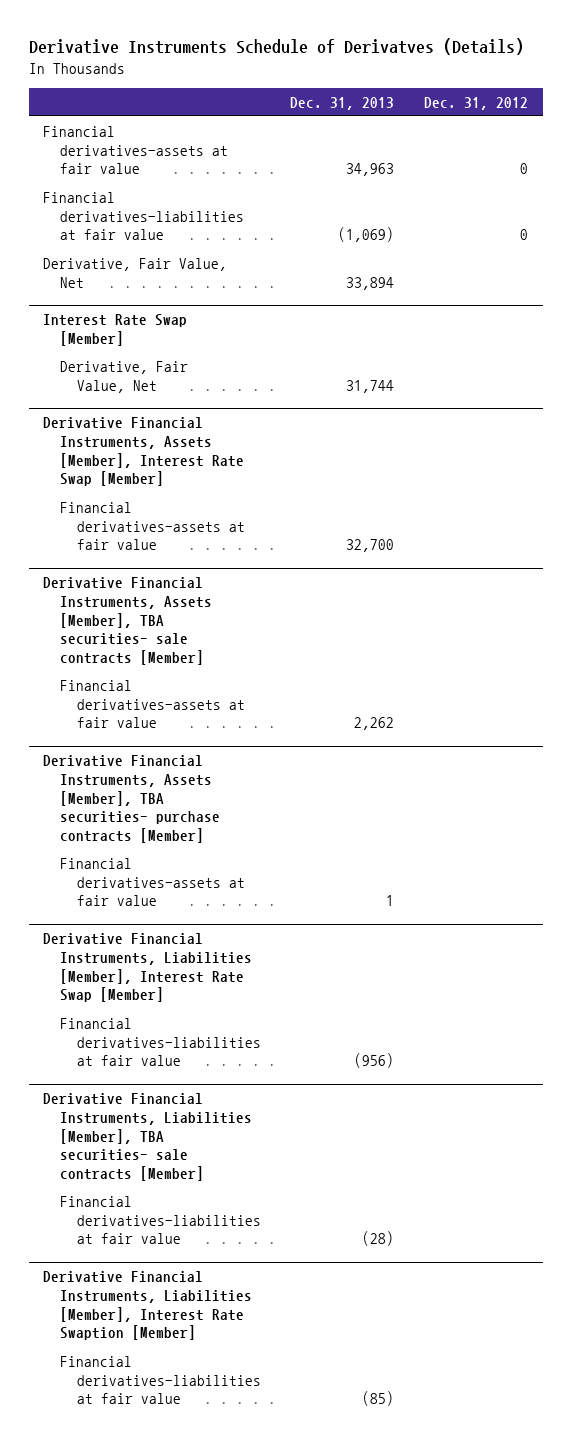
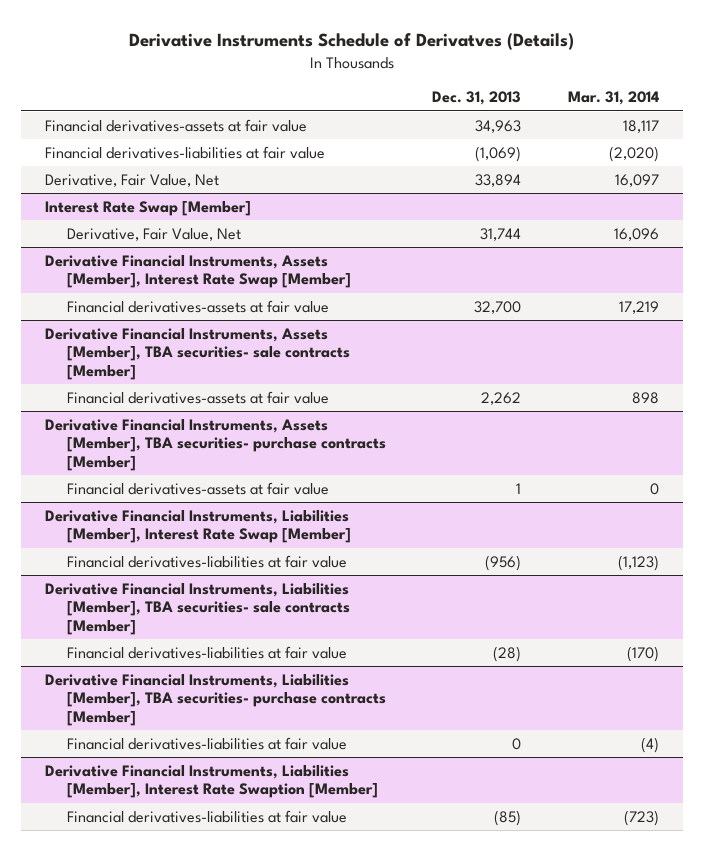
[423,96,528,110] Dec. 31, 2012 -> none
none -> [568,91,660,106] Mar. 31, 2014
none -> [44,673,386,726] Derivative Financial Instruments, Liabilities [Member], TBA securities- purchase contracts [Member]
none -> [66,736,347,750] Financial derivatives-liabilities at fair value

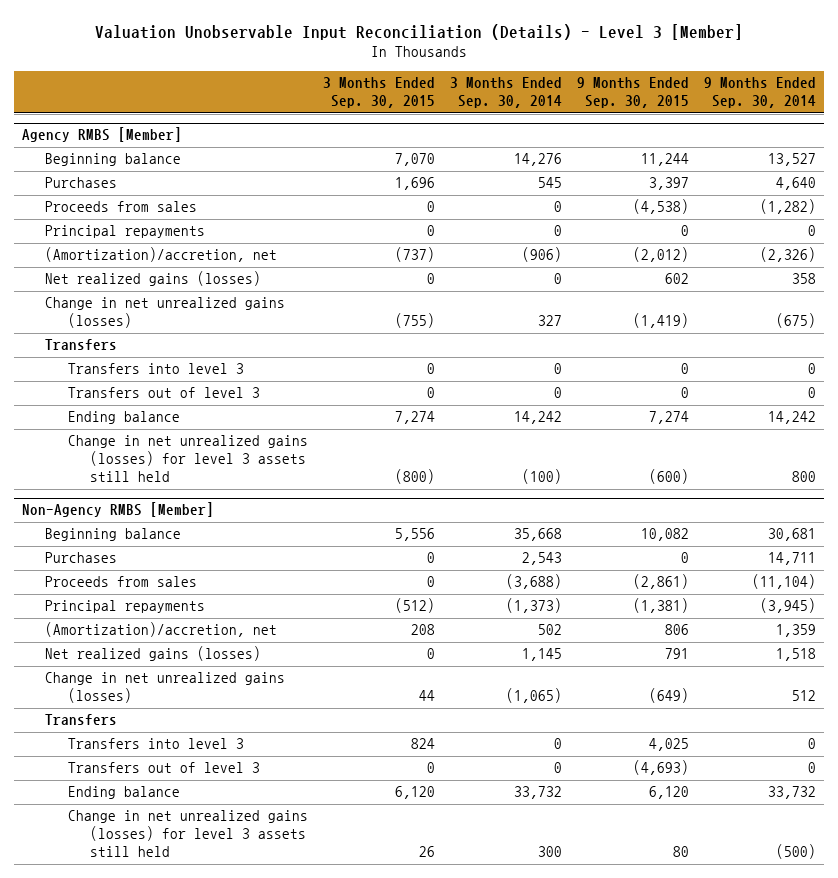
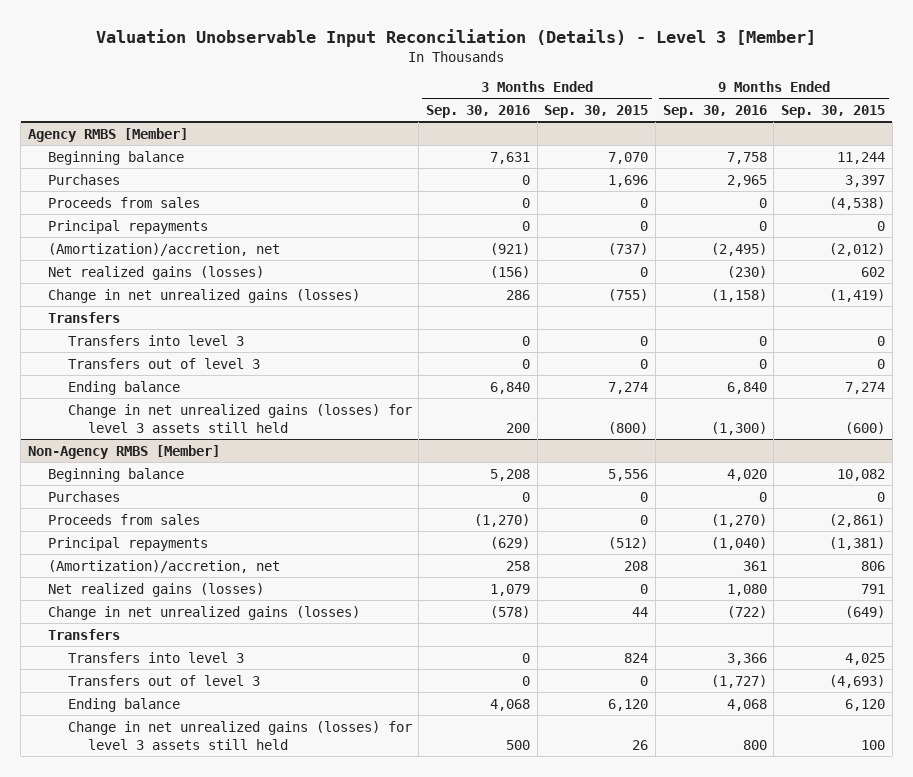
[449,77,562,109] 3 Months Ended Sep. 30, 2014 -> none
[704,77,817,109] 9 Months Ended Sep. 30, 2014 -> none
none -> [426,105,531,119] Sep. 30, 2016
none -> [662,105,767,119] Sep. 30, 2016
[672,846,689,858] 80 -> [861,739,886,750] 100

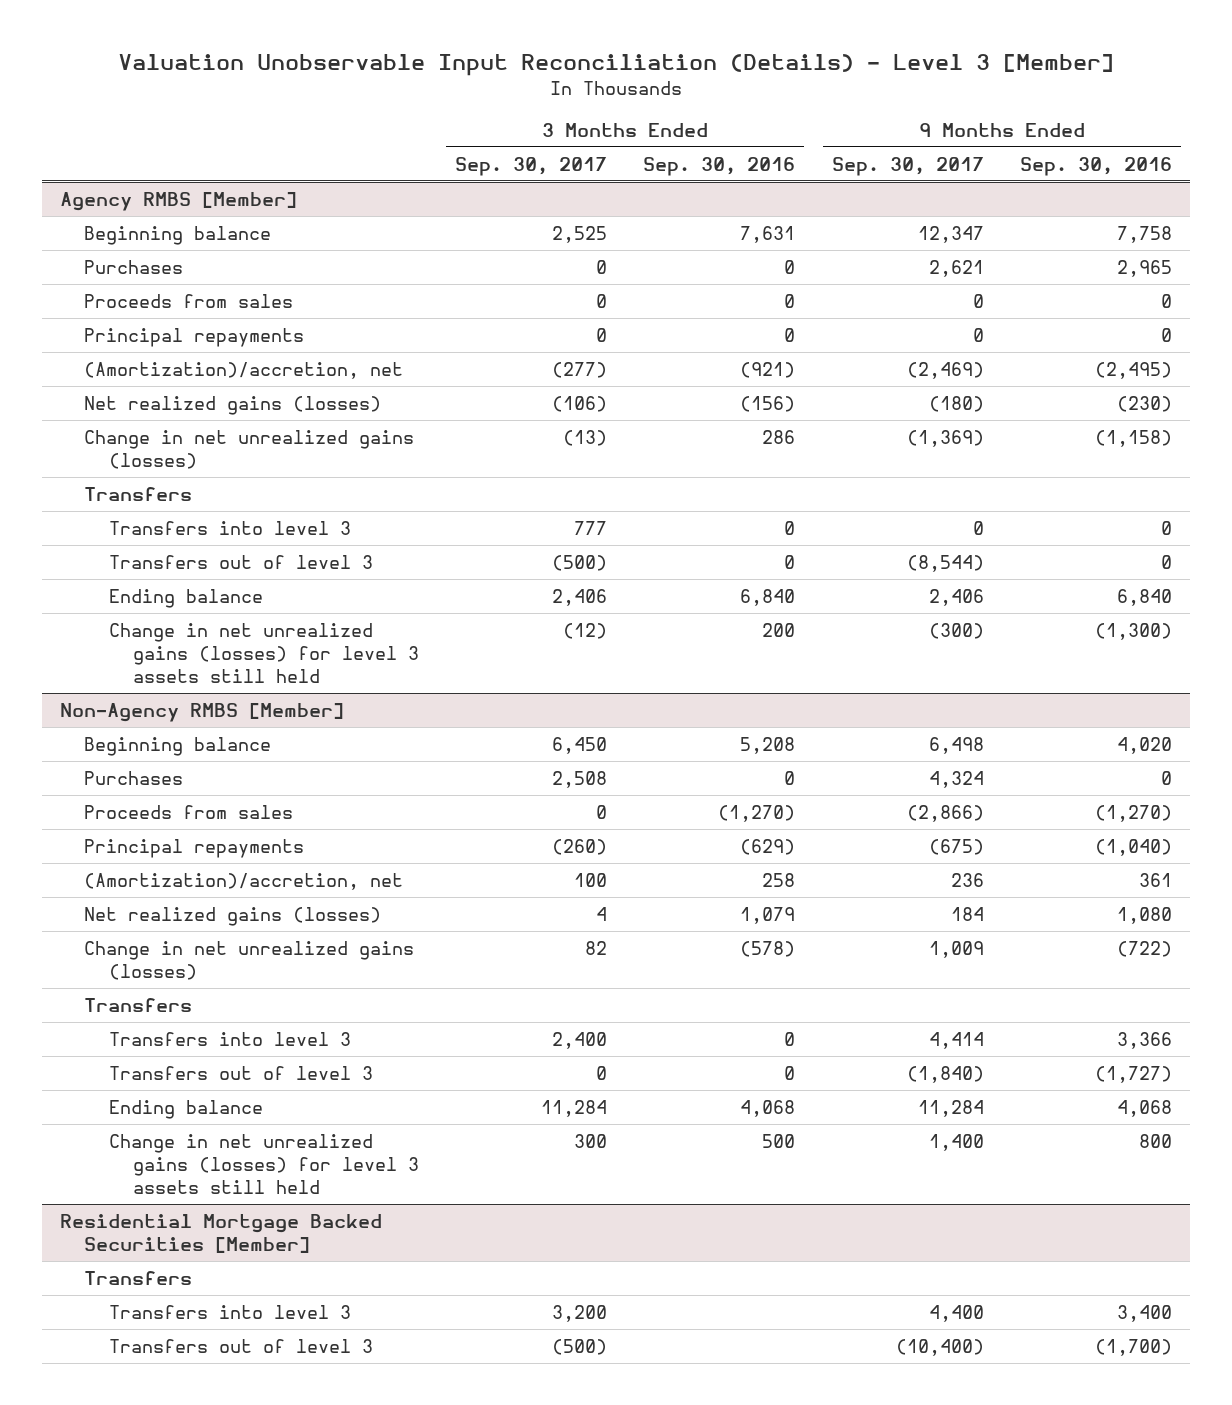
[544,105,649,119] Sep. 30, 2015 -> none
[781,105,886,119] Sep. 30, 2015 -> none
none -> [454,156,607,176] Sep. 30, 2017
none -> [831,156,984,176] Sep. 30, 2017
none -> [60,1213,383,1253] Residential Mortgage Backed Securities [Member]
none -> [84,1270,193,1285] Transfers
none -> [108,1304,351,1319] Transfers into level 3
none -> [108,1338,373,1353] Transfers out of level 3

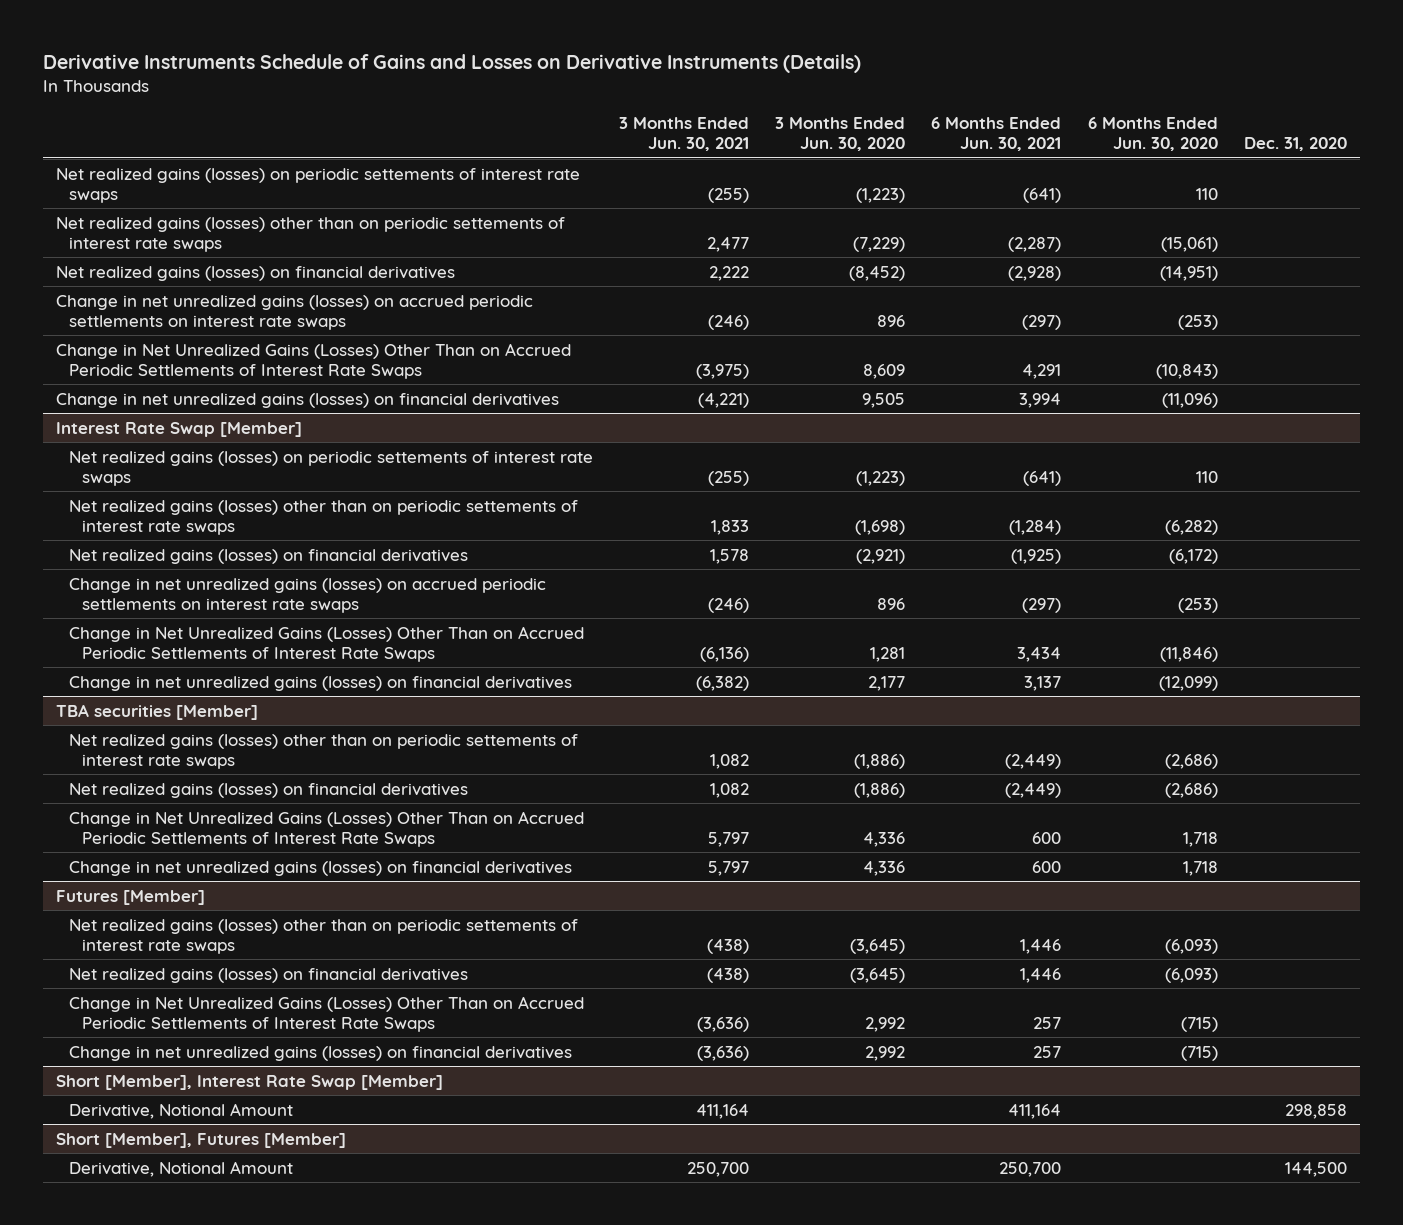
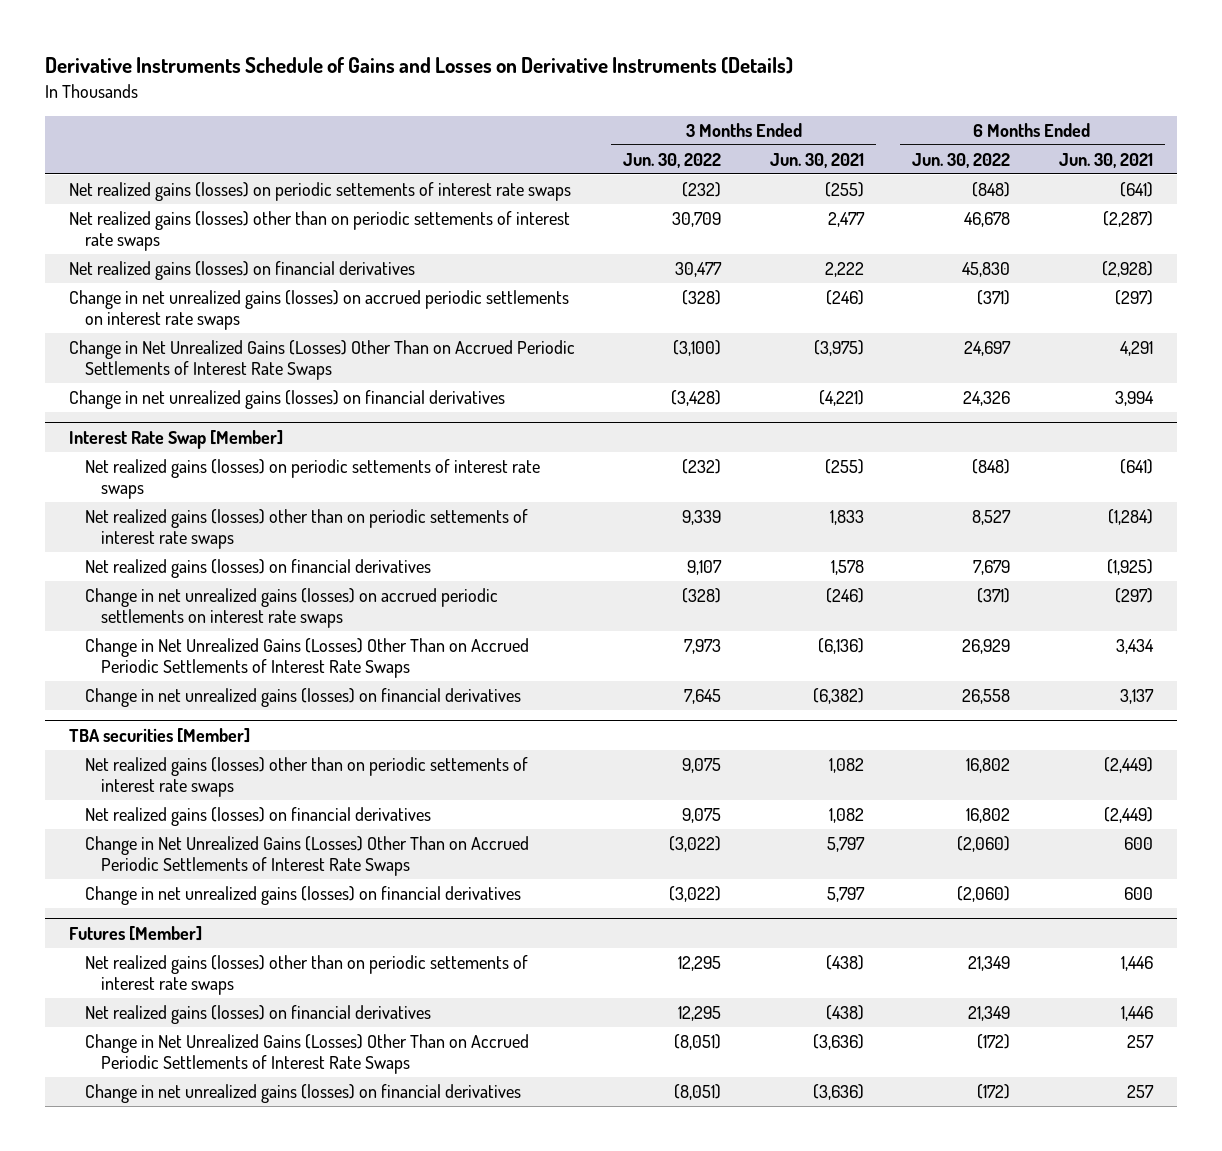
[775,117,906,152] 3 Months Ended Jun. 30, 2020 -> none
[1087,117,1218,152] 6 Months Ended Jun. 30, 2020 -> none
[1243,137,1347,152] Dec. 31, 2020 -> none
none -> [623,152,722,168] Jun. 30, 2022
none -> [912,152,1011,168] Jun. 30, 2022
[55,1074,443,1090] Short [Member], Interest Rate Swap [Member] -> none
[68,1102,293,1119] Derivative, Notional Amount -> none
[55,1132,346,1148] Short [Member], Futures [Member] -> none
[68,1160,293,1177] Derivative, Notional Amount -> none

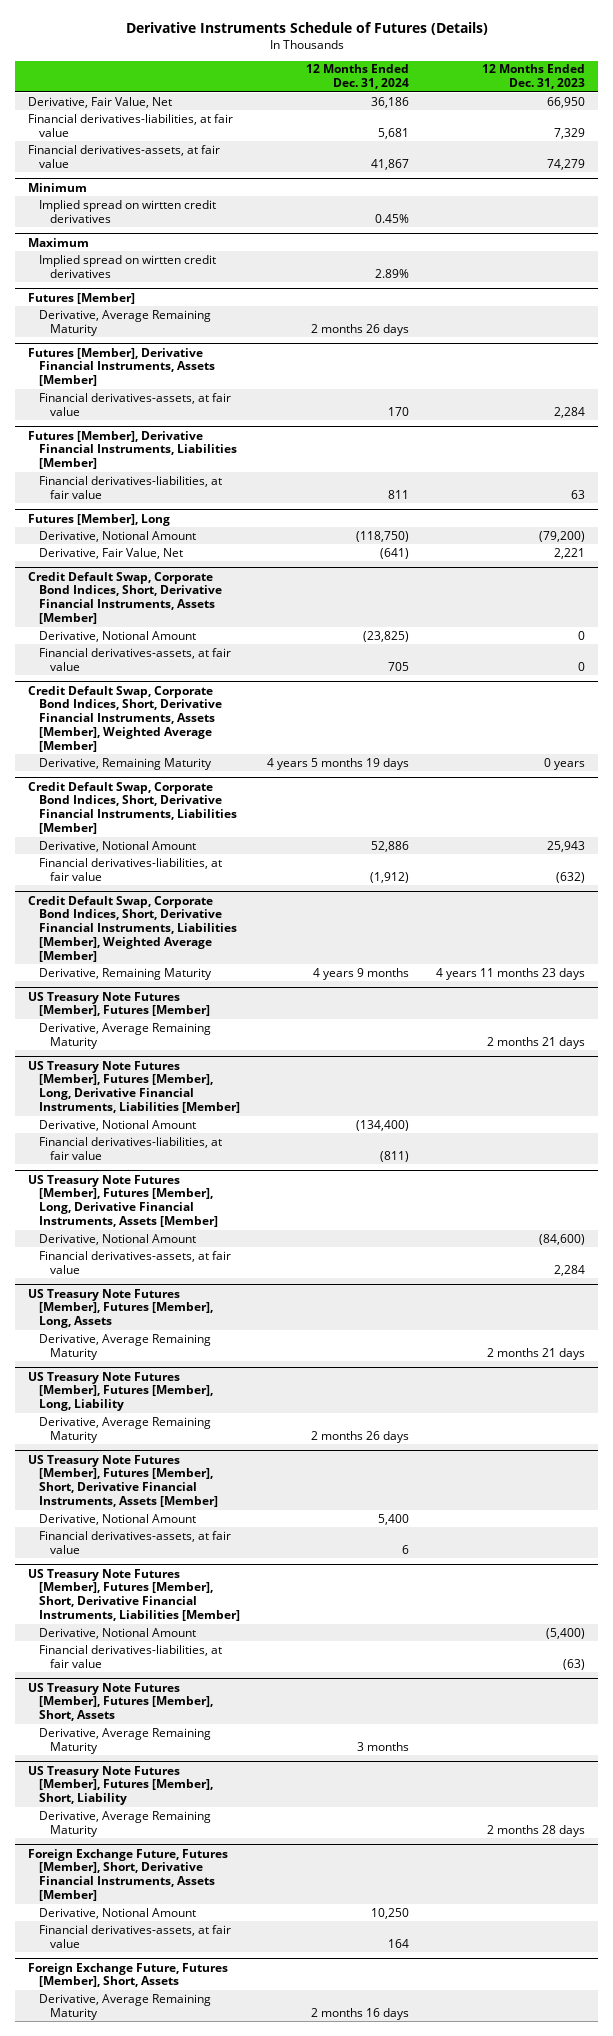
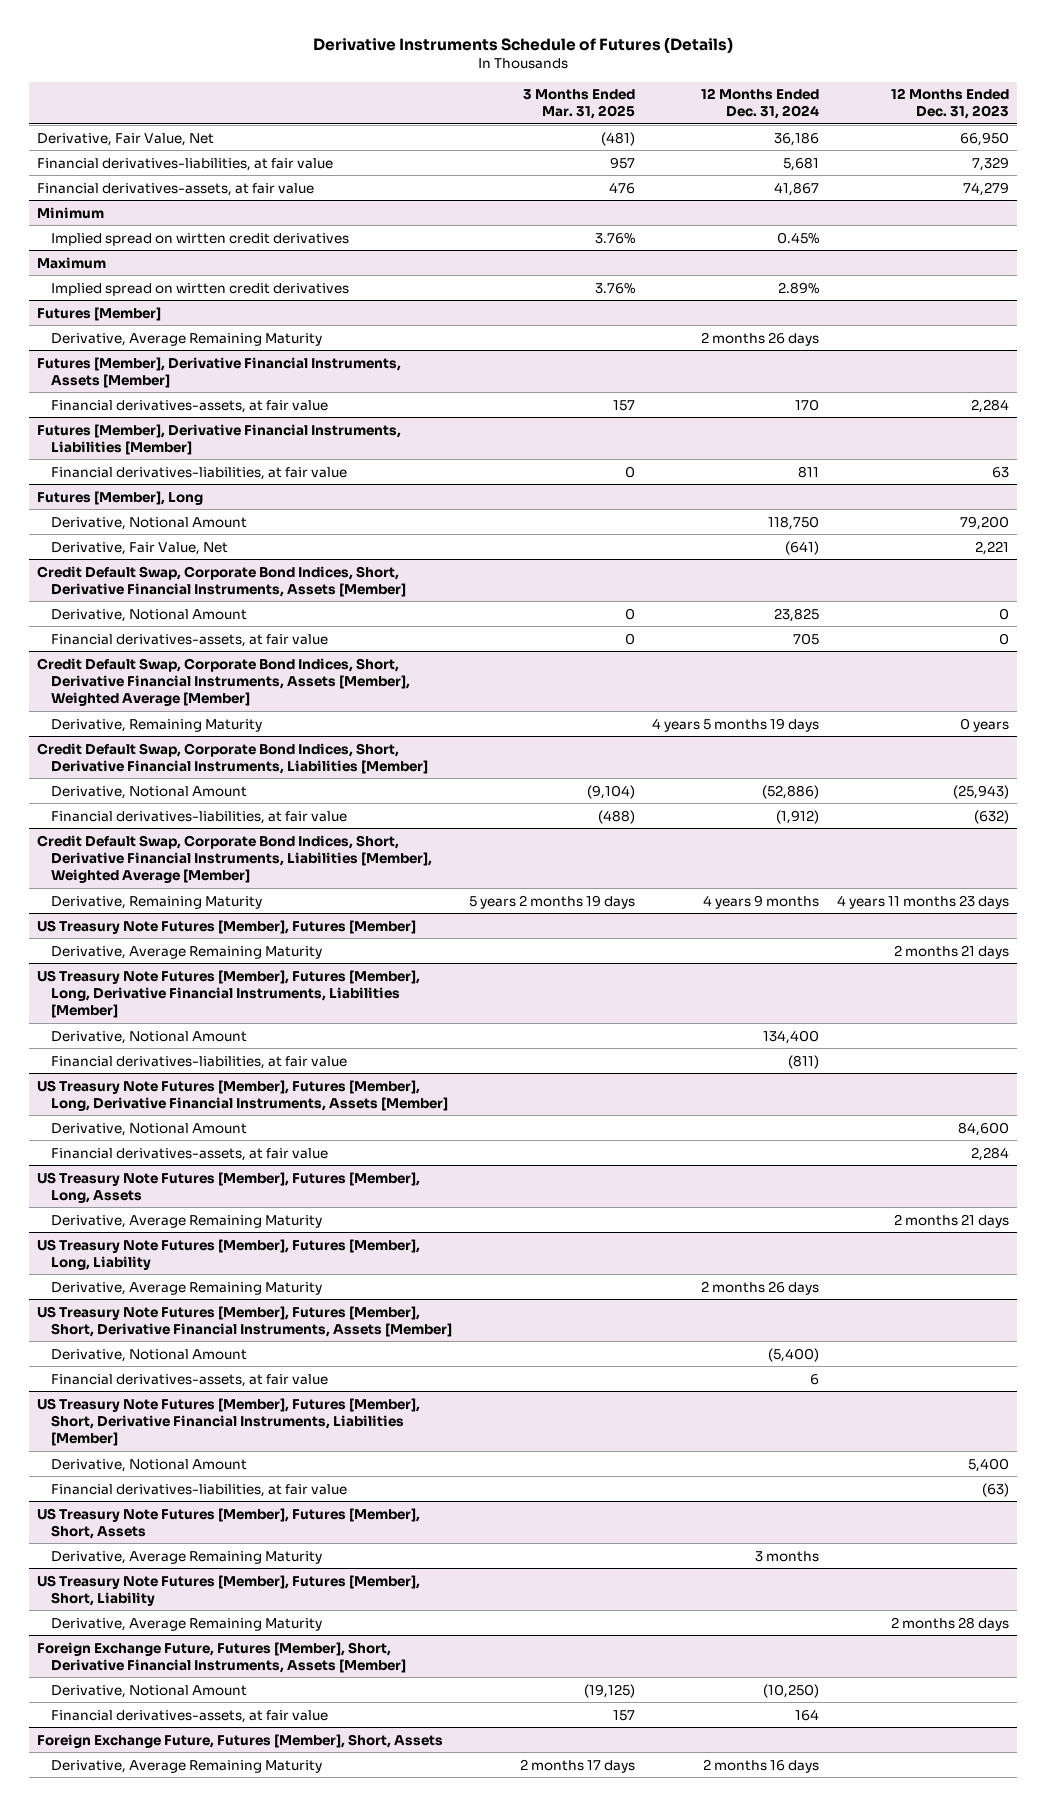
none -> [523,89,636,120] 3 Months Ended Mar. 31, 2025
[355,530,409,542] (118,750) -> [768,515,820,530] 118,750
[538,530,585,542] (79,200) -> [959,515,1009,530] 79,200
[362,630,409,642] (23,825) -> [774,607,820,622] 23,825
[370,840,409,852] 52,886 -> [762,784,820,799] (52,886)
[546,840,585,852] 25,943 -> [952,784,1009,799] (25,943)
[355,1119,409,1131] (134,400) -> [763,1029,820,1044] 134,400
[538,1233,585,1245] (84,600) -> [957,1121,1009,1136] 84,600
[377,1513,409,1525] 5,400 -> [768,1347,820,1362] (5,400)
[545,1627,585,1639] (5,400) -> [967,1457,1009,1472] 5,400
[370,1907,409,1919] 10,250 -> [763,1683,820,1698] (10,250)

